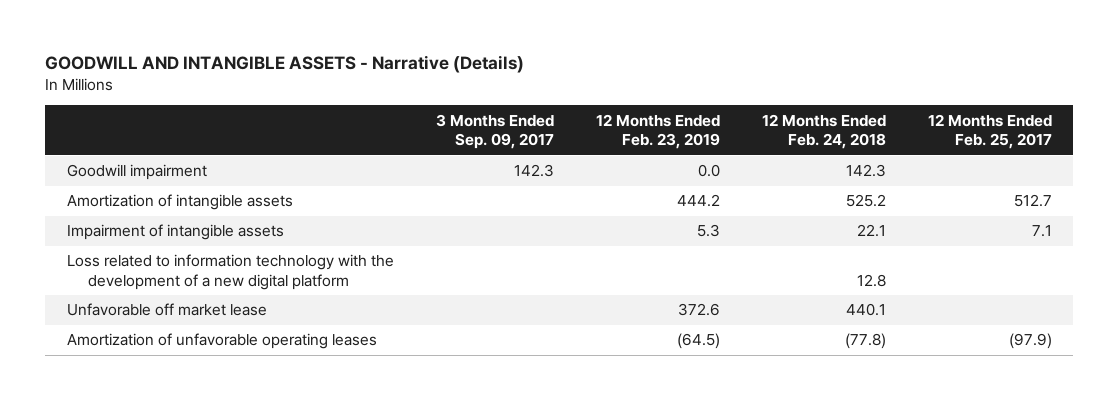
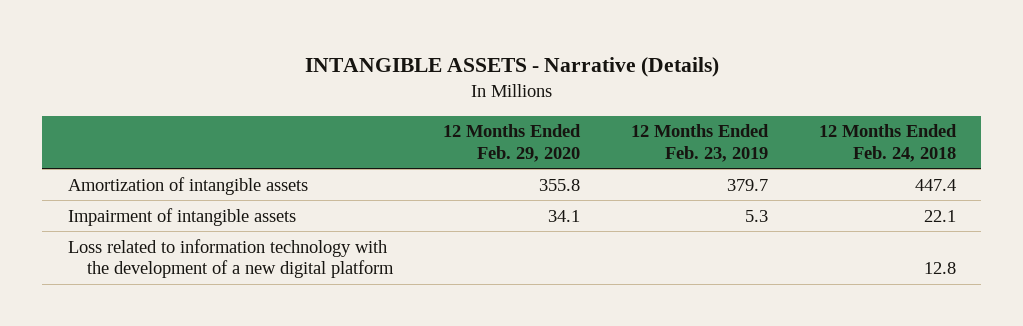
[45,55,525,74] GOODWILL AND INTANGIBLE ASSETS - Narrative (Details) -> [304,56,719,77] INTANGIBLE ASSETS - Narrative (Details)
[435,113,554,150] 3 Months Ended Sep. 09, 2017 -> none
[928,113,1053,150] 12 Months Ended Feb. 25, 2017 -> none
none -> [443,124,582,162] 12 Months Ended Feb. 29, 2020
[66,164,207,181] Goodwill impairment -> none
[676,194,720,208] 444.2 -> [726,178,768,191] 379.7
[846,194,887,208] 525.2 -> [914,178,956,191] 447.4
[66,303,267,317] Unfavorable off market lease -> none
[66,333,377,350] Amortization of unfavorable operating leases -> none

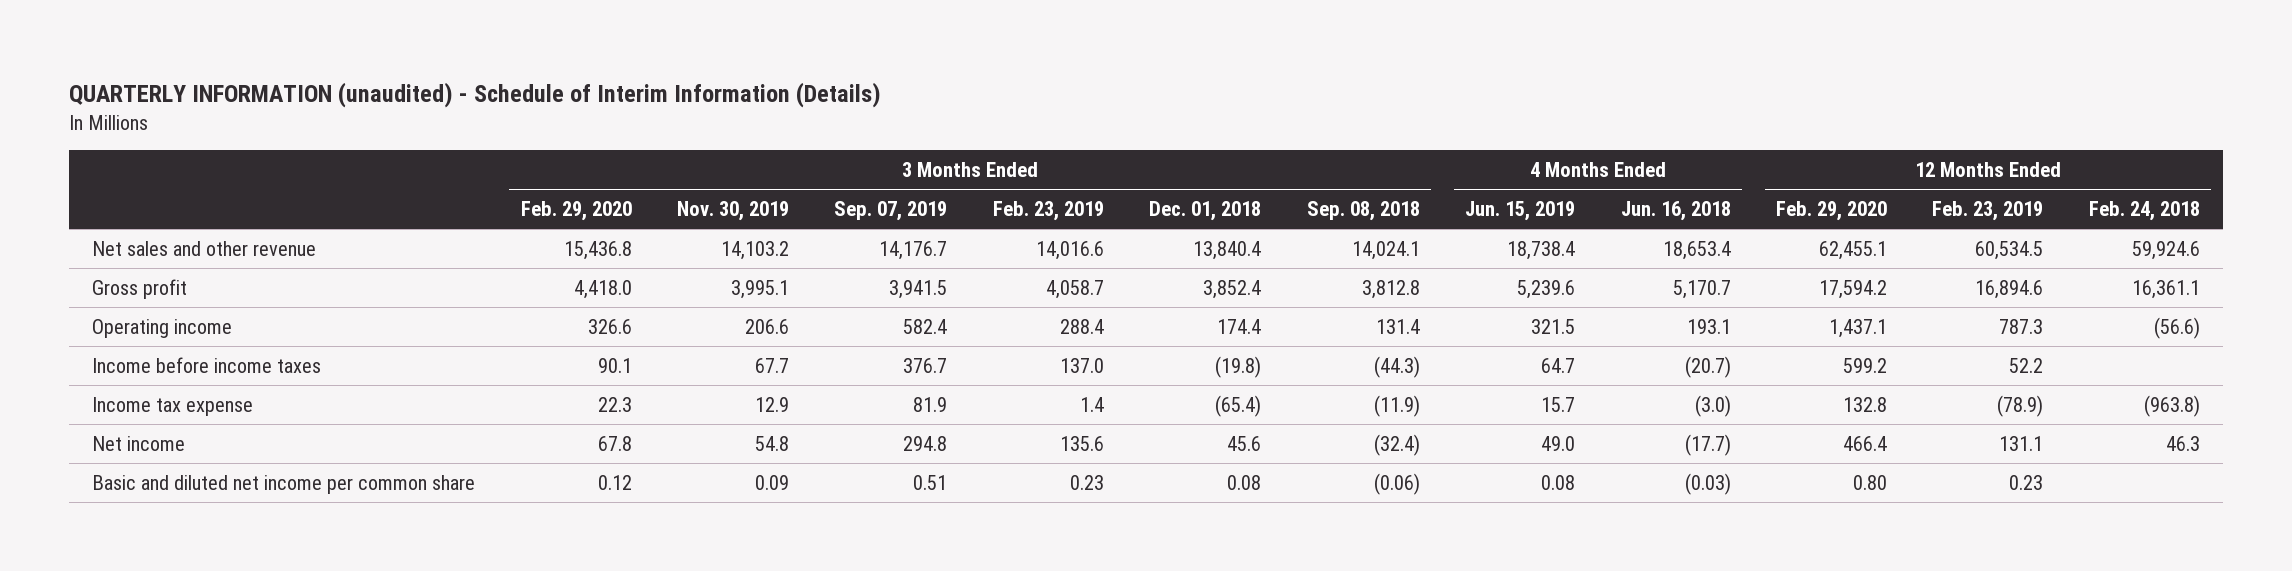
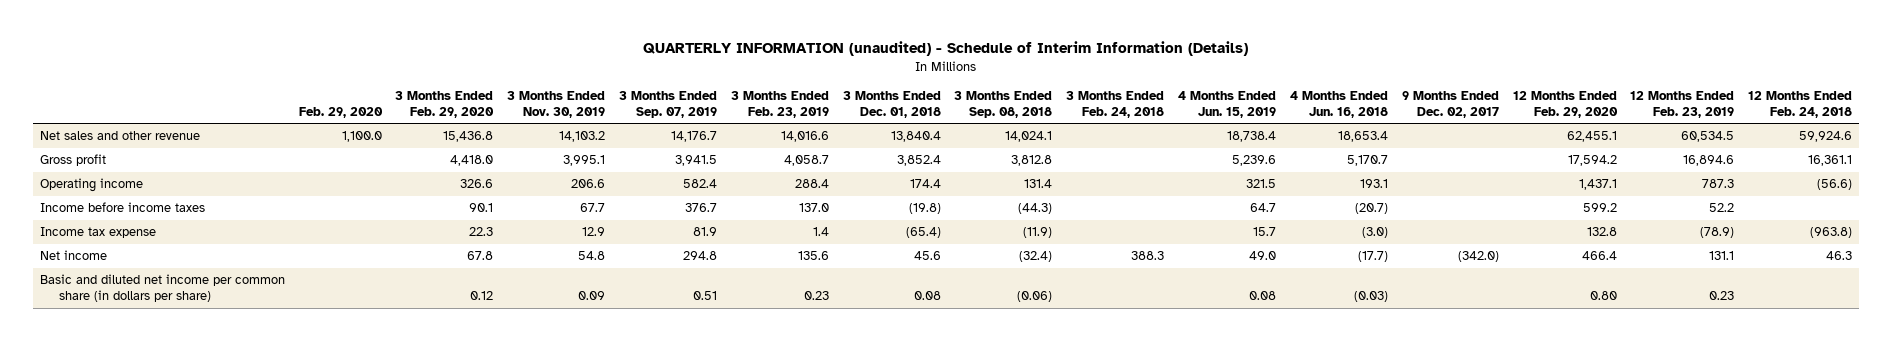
none -> [298,106,383,118] Feb. 29, 2020
none -> [1066,90,1165,118] 3 Months Ended Feb. 24, 2018
none -> [1401,90,1499,118] 9 Months Ended Dec. 02, 2017
[92,474,476,494] Basic and diluted net income per common share -> [39,274,285,303] Basic and diluted net income per common share (in dollars per share)

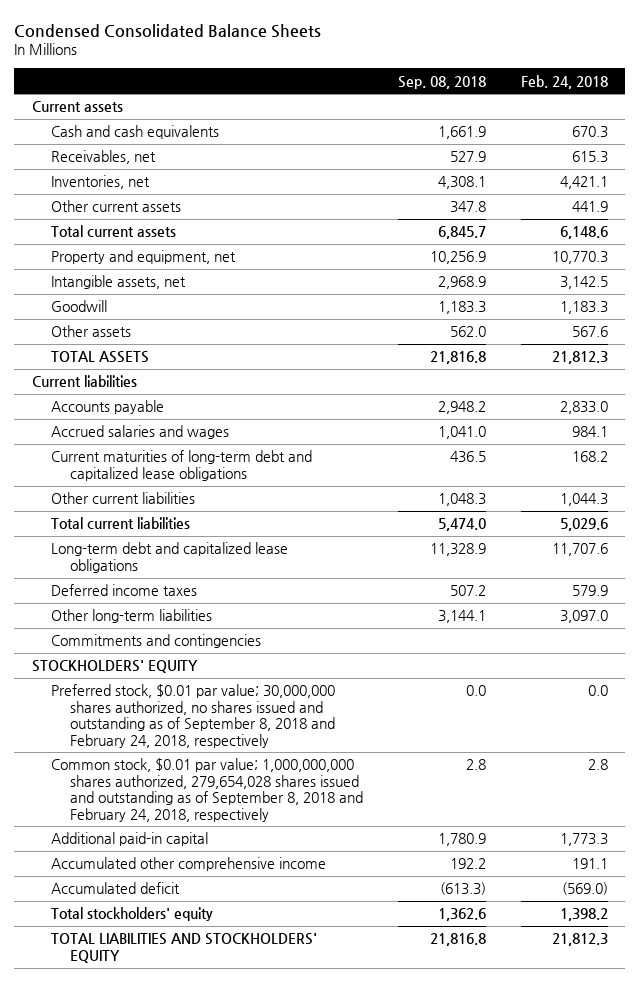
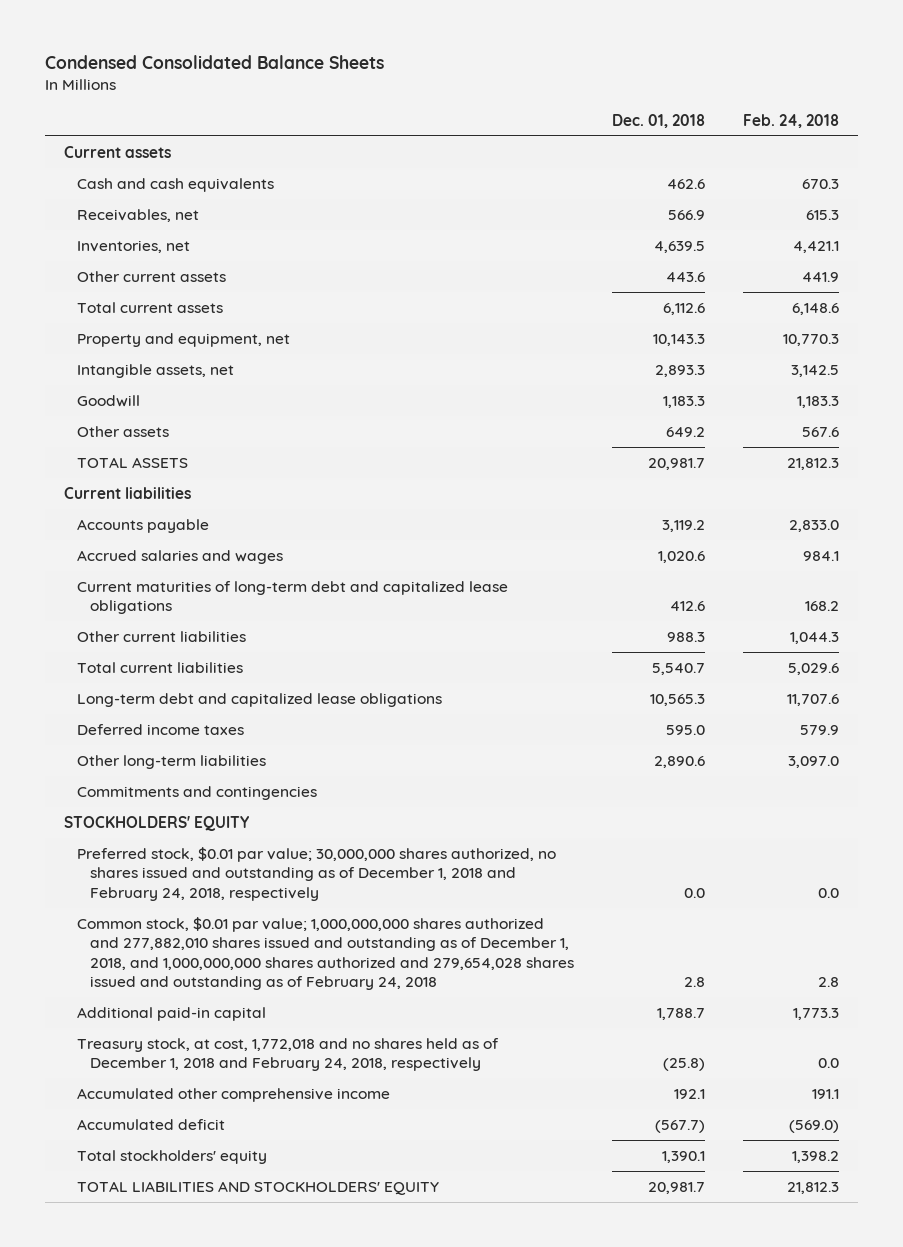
[397,75,486,89] Sep. 08, 2018 -> none
none -> [611,113,705,128] Dec. 01, 2018
[50,684,335,748] Preferred stock, $0.01 par value; 30,000,000 shares authorized, no shares issued and outstanding as of September 8, 2018 and February 24, 2018, respectively -> [77,846,557,901] Preferred stock, $0.01 par value; 30,000,000 shares authorized, no shares issued and outstanding as of December 1, 2018 and February 24, 2018, respectively
[50,758,363,822] Common stock, $0.01 par value; 1,000,000,000 shares authorized, 279,654,028 shares issued and outstanding as of September 8, 2018 and February 24, 2018, respectively -> [77,916,574,991] Common stock, $0.01 par value; 1,000,000,000 shares authorized and 277,882,010 shares issued and outstanding as of December 1, 2018, and 1,000,000,000 shares authorized and 279,654,028 shares issued and outstanding as of February 24, 2018
none -> [77,1037,500,1072] Treasury stock, at cost, 1,772,018 and no shares held as of December 1, 2018 and February 24, 2018, respectively

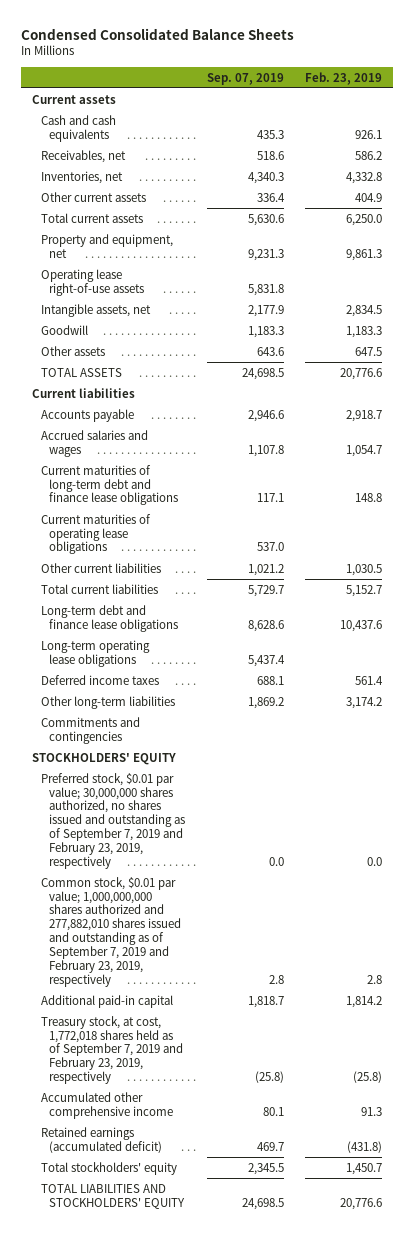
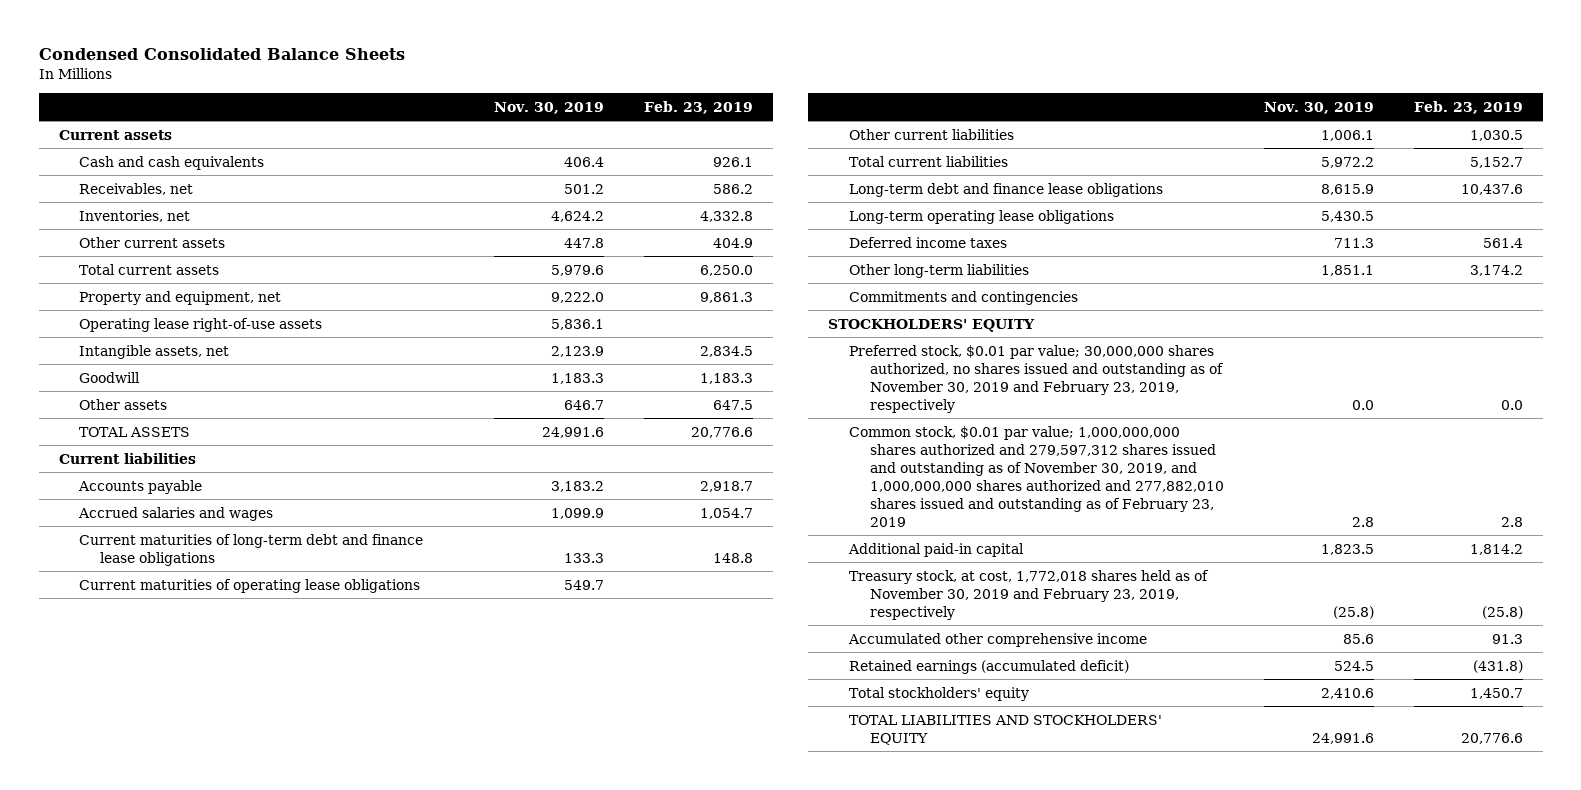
[206,72,284,85] Sep. 07, 2019 -> none
none -> [494,101,605,114] Nov. 30, 2019
[40,772,186,870] Preferred stock, $0.01 par value; 30,000,000 shares authorized, no shares issued and outstanding as of September 7, 2019 and February 23, 2019, respectively -> [848,344,1224,413] Preferred stock, $0.01 par value; 30,000,000 shares authorized, no shares issued and outstanding as of November 30, 2019 and February 23, 2019, respectively
[40,876,182,987] Common stock, $0.01 par value; 1,000,000,000 shares authorized and 277,882,010 shares issued and outstanding as of September 7, 2019 and February 23, 2019, respectively -> [848,425,1224,527] Common stock, $0.01 par value; 1,000,000,000 shares authorized and 279,597,312 shares issued and outstanding as of November 30, 2019, and 1,000,000,000 shares authorized and 277,882,010 shares issued and outstanding as of February 23, 2019
[40,1015,184,1085] Treasury stock, at cost, 1,772,018 shares held as of September 7, 2019 and February 23, 2019, respectively -> [848,569,1209,620] Treasury stock, at cost, 1,772,018 shares held as of November 30, 2019 and February 23, 2019, respectively

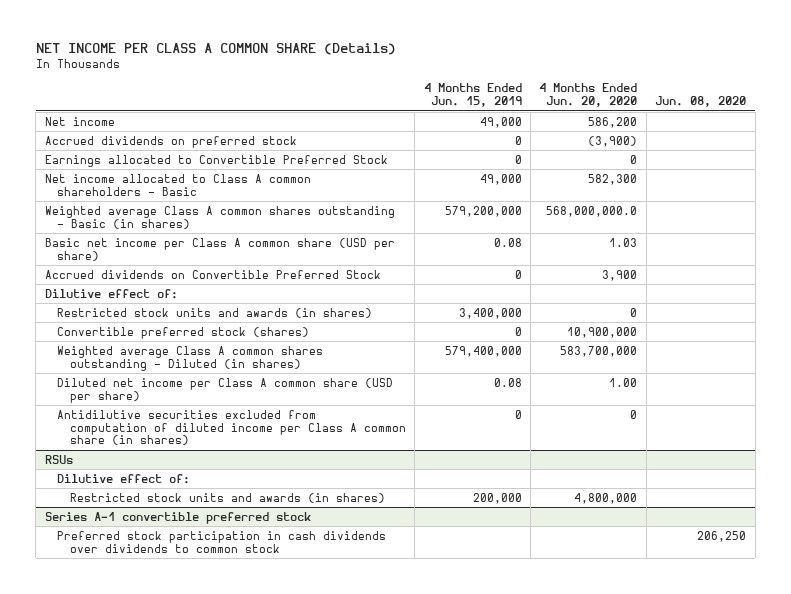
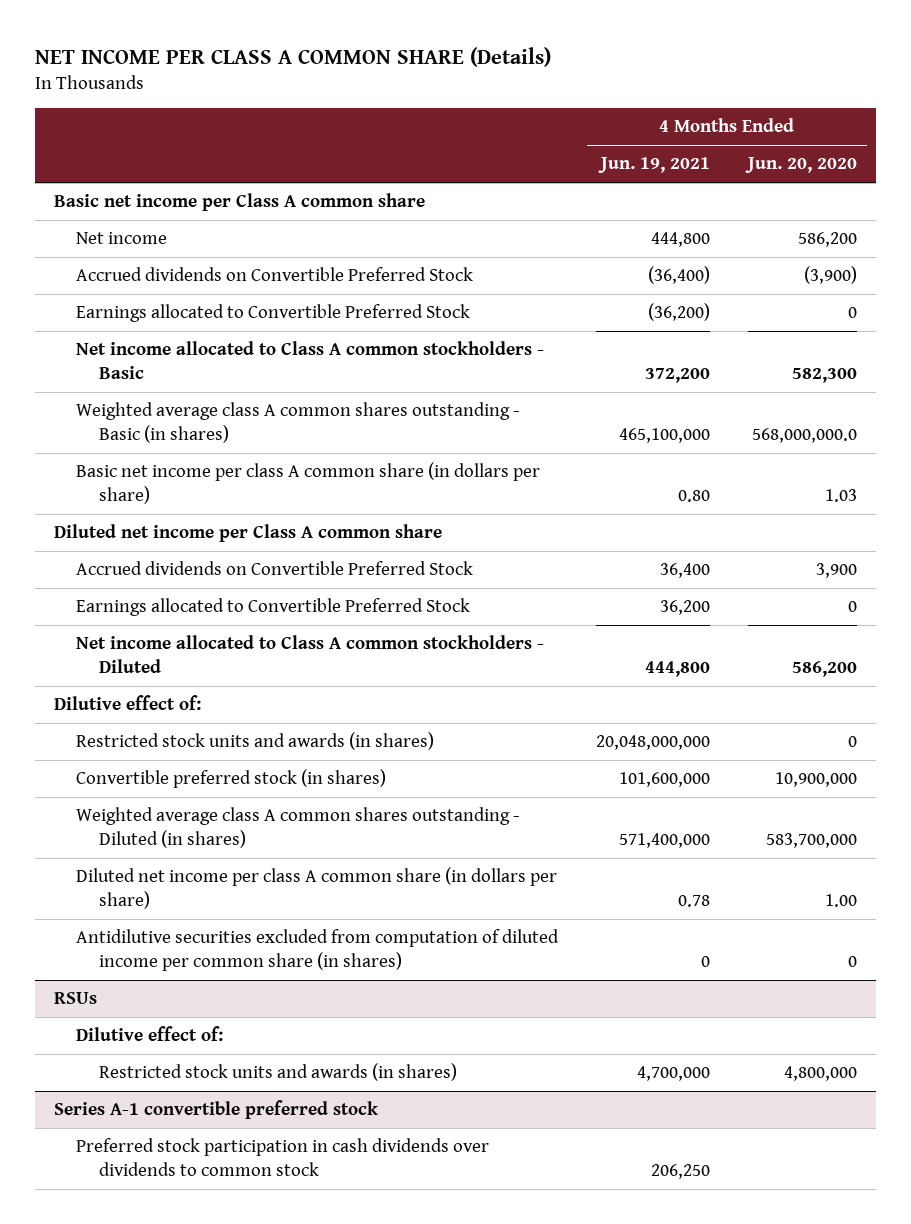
[423,83,522,108] 4 Months Ended Jun. 15, 2019 -> none
[655,96,747,108] Jun. 08, 2020 -> none
none -> [598,157,711,174] Jun. 19, 2021
none -> [53,193,425,212] Basic net income per Class A common share
[44,135,297,148] Accrued dividends on preferred stock -> [76,267,474,282] Accrued dividends on Convertible Preferred Stock
[44,173,311,196] Net income allocated to Class A common shareholders - Basic -> [76,341,545,379] Net income allocated to Class A common stockholders - Basic
[44,205,395,229] Weighted average Class A common shares outstanding - Basic (in shares) -> [76,402,521,443] Weighted average class A common shares outstanding - Basic (in shares)
[44,237,395,261] Basic net income per Class A common share (USD per share) -> [76,462,541,504] Basic net income per class A common share (in dollars per share)
none -> [53,524,442,543] Diluted net income per Class A common share
none -> [76,598,471,617] Earnings allocated to Convertible Preferred Stock
none -> [76,635,545,673] Net income allocated to Class A common stockholders - Diluted
[57,326,310,339] Convertible preferred stock (shares) -> [76,769,387,789] Convertible preferred stock (in shares)
[57,345,324,371] Weighted average Class A common shares outstanding - Diluted (in shares) -> [76,807,521,848] Weighted average class A common shares outstanding - Diluted (in shares)
[57,377,394,403] Diluted net income per Class A common share (USD per share) -> [76,867,558,909] Diluted net income per class A common share (in dollars per share)
[57,409,406,446] Antidilutive securities excluded from computation of diluted income per Class A common share (in shares) -> [76,929,560,971] Antidilutive securities excluded from computation of diluted income per common share (in shares)

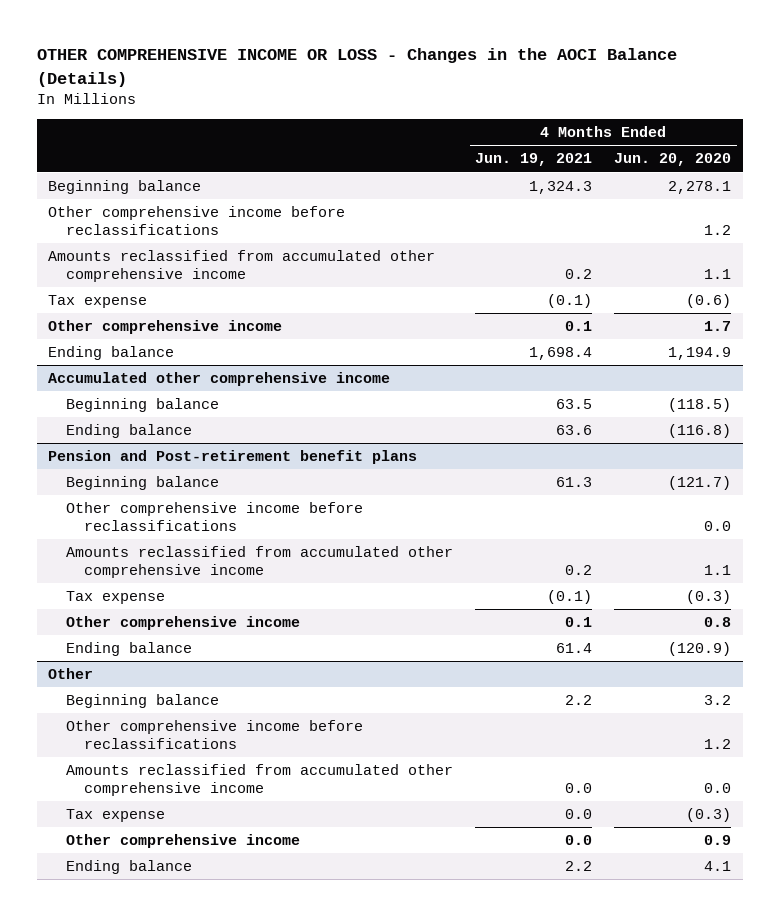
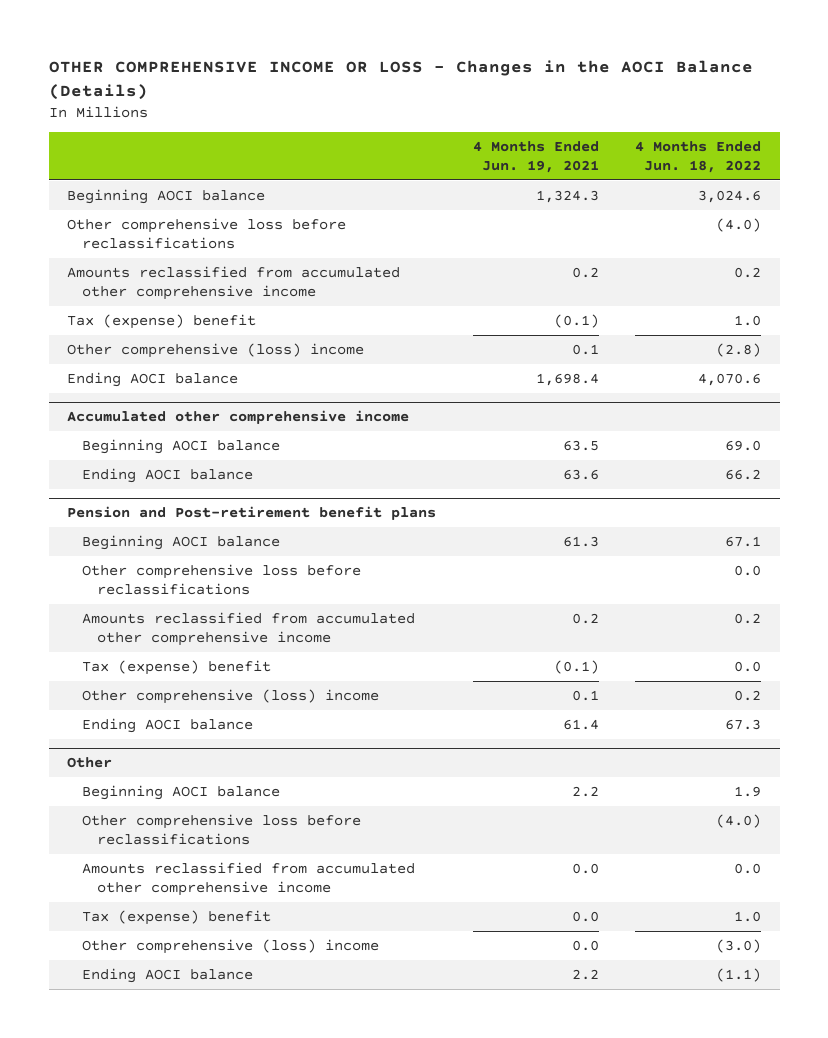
[614,153,732,167] Jun. 20, 2020 -> none
none -> [635,141,762,174] 4 Months Ended Jun. 18, 2022
[48,180,202,195] Beginning balance -> [67,188,266,204] Beginning AOCI balance
[48,206,346,235] Other comprehensive income before reclassifications -> [67,217,347,249] Other comprehensive loss before reclassifications
[48,295,148,309] Tax expense -> [67,313,257,329] Tax (expense) benefit
[48,320,283,335] Other comprehensive income -> [67,342,365,358] Other comprehensive (loss) income
[48,346,175,361] Ending balance -> [67,371,239,387] Ending AOCI balance
[66,398,220,413] Beginning balance -> [81,438,280,454] Beginning AOCI balance
[66,424,193,439] Ending balance -> [81,467,253,483] Ending AOCI balance
[66,476,220,491] Beginning balance -> [81,534,280,550] Beginning AOCI balance
[66,502,364,531] Other comprehensive income before reclassifications -> [81,563,361,595] Other comprehensive loss before reclassifications
[66,591,166,605] Tax expense -> [81,659,271,675] Tax (expense) benefit
[66,616,301,631] Other comprehensive income -> [81,688,379,704] Other comprehensive (loss) income
[66,642,193,657] Ending balance -> [81,717,253,733] Ending AOCI balance
[66,694,220,709] Beginning balance -> [81,784,280,800] Beginning AOCI balance
[66,720,364,749] Other comprehensive income before reclassifications -> [81,813,361,845] Other comprehensive loss before reclassifications
[66,809,166,823] Tax expense -> [81,909,271,925] Tax (expense) benefit
[66,834,301,849] Other comprehensive income -> [81,938,379,954] Other comprehensive (loss) income
[66,860,193,875] Ending balance -> [81,967,253,983] Ending AOCI balance

